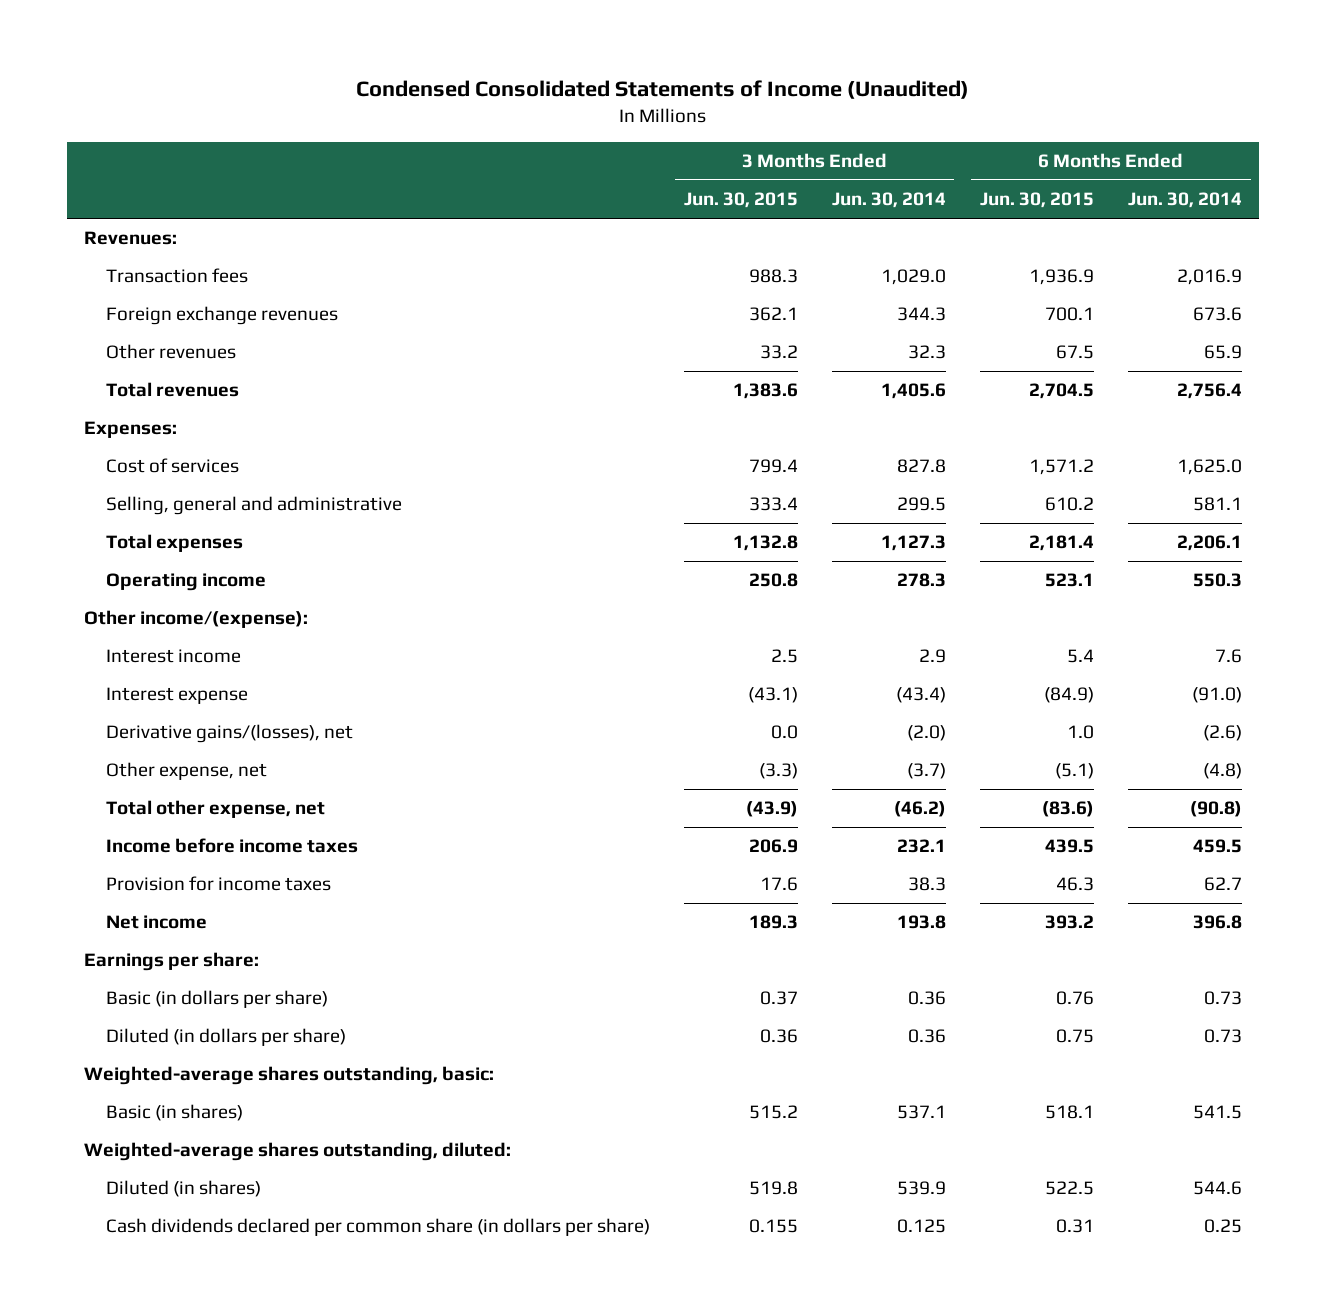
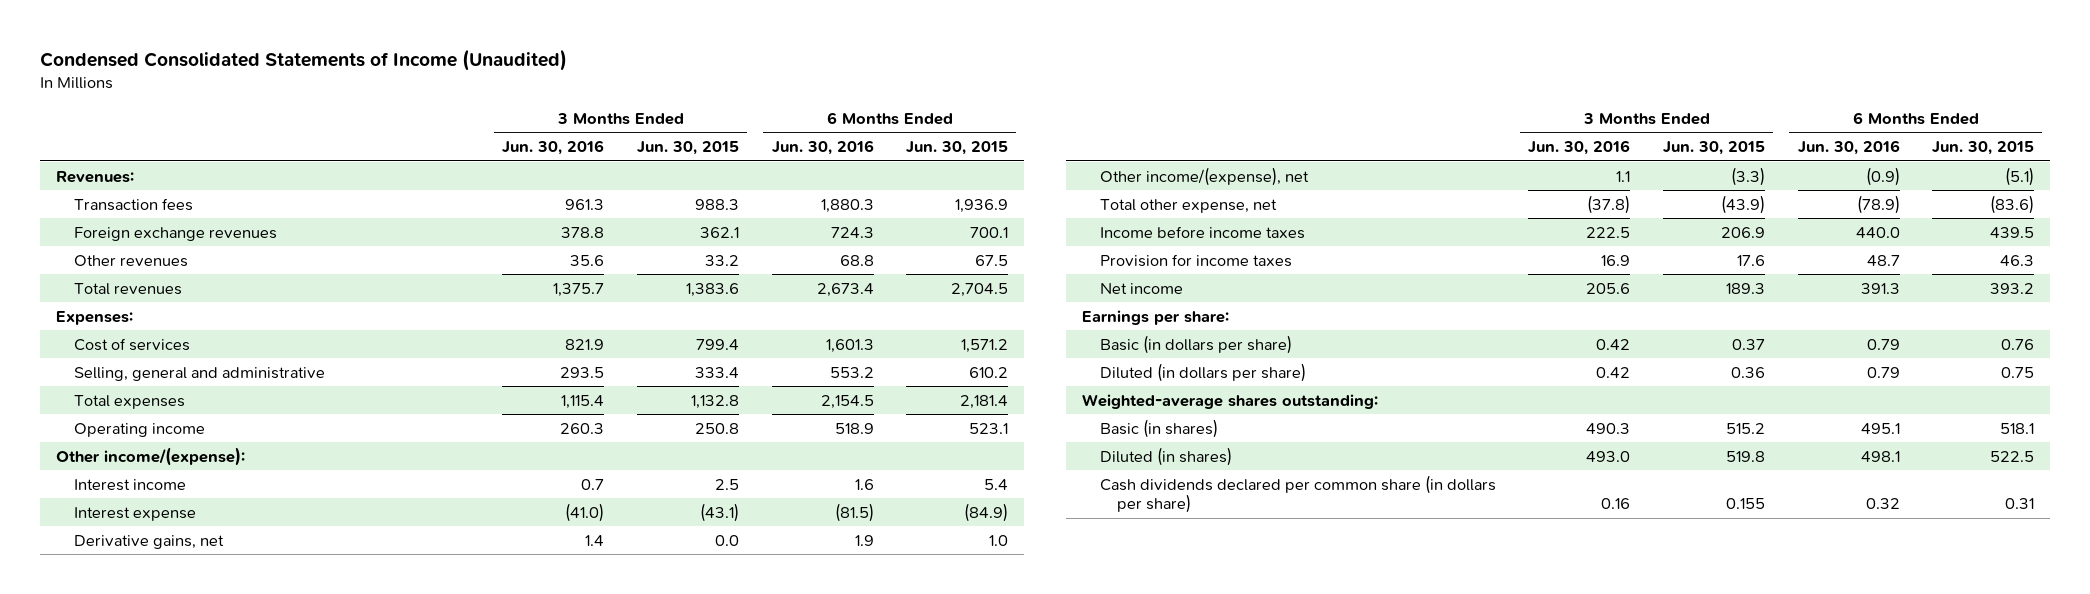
[831,192,946,209] Jun. 30, 2014 -> none
[1128,192,1243,209] Jun. 30, 2014 -> none
none -> [502,140,605,156] Jun. 30, 2016
none -> [771,140,874,156] Jun. 30, 2016
[105,724,353,744] Derivative gains/(losses), net -> [73,534,224,549] Derivative gains, net
[105,762,267,781] Other expense, net -> [1099,166,1309,186] Other income/(expense), net
[83,1066,494,1086] Weighted-average shares outstanding, basic: -> [1082,393,1379,409] Weighted-average shares outstanding:
[83,1142,511,1162] Weighted-average shares outstanding, diluted: -> none

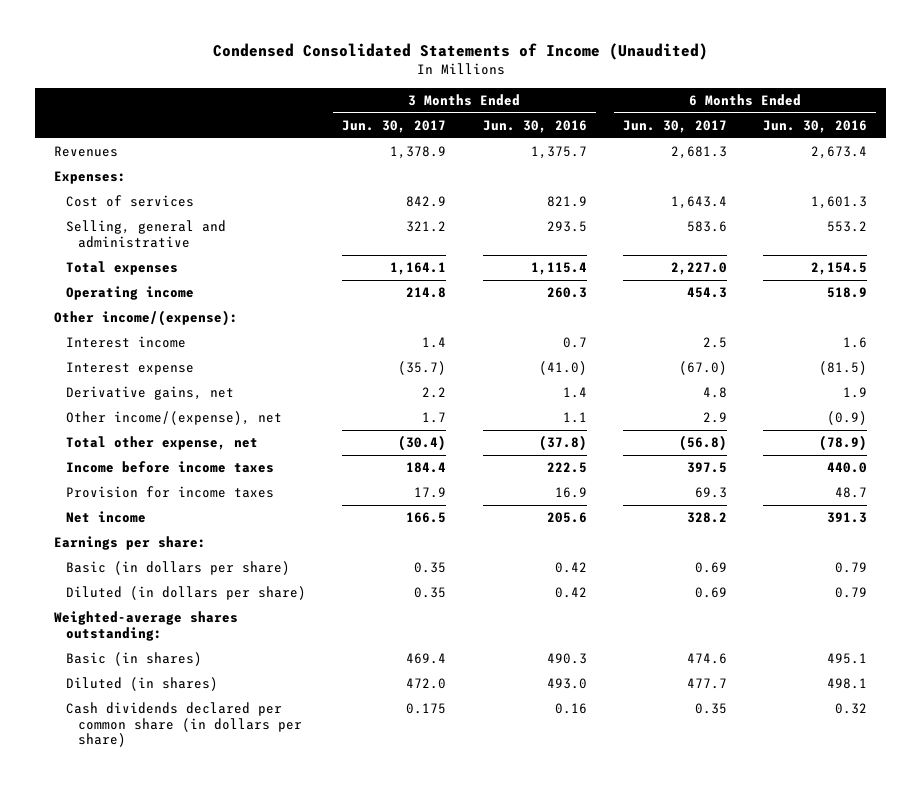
[637,141,740,156] Jun. 30, 2015 -> none
[906,141,1009,156] Jun. 30, 2015 -> none
none -> [342,120,447,134] Jun. 30, 2017
none -> [622,120,727,134] Jun. 30, 2017
[56,170,135,183] Revenues: -> none
[73,197,193,211] Transaction fees -> none
[73,226,277,241] Foreign exchange revenues -> none
[73,254,188,267] Other revenues -> none
[73,282,182,295] Total revenues -> [53,146,118,158] Revenues

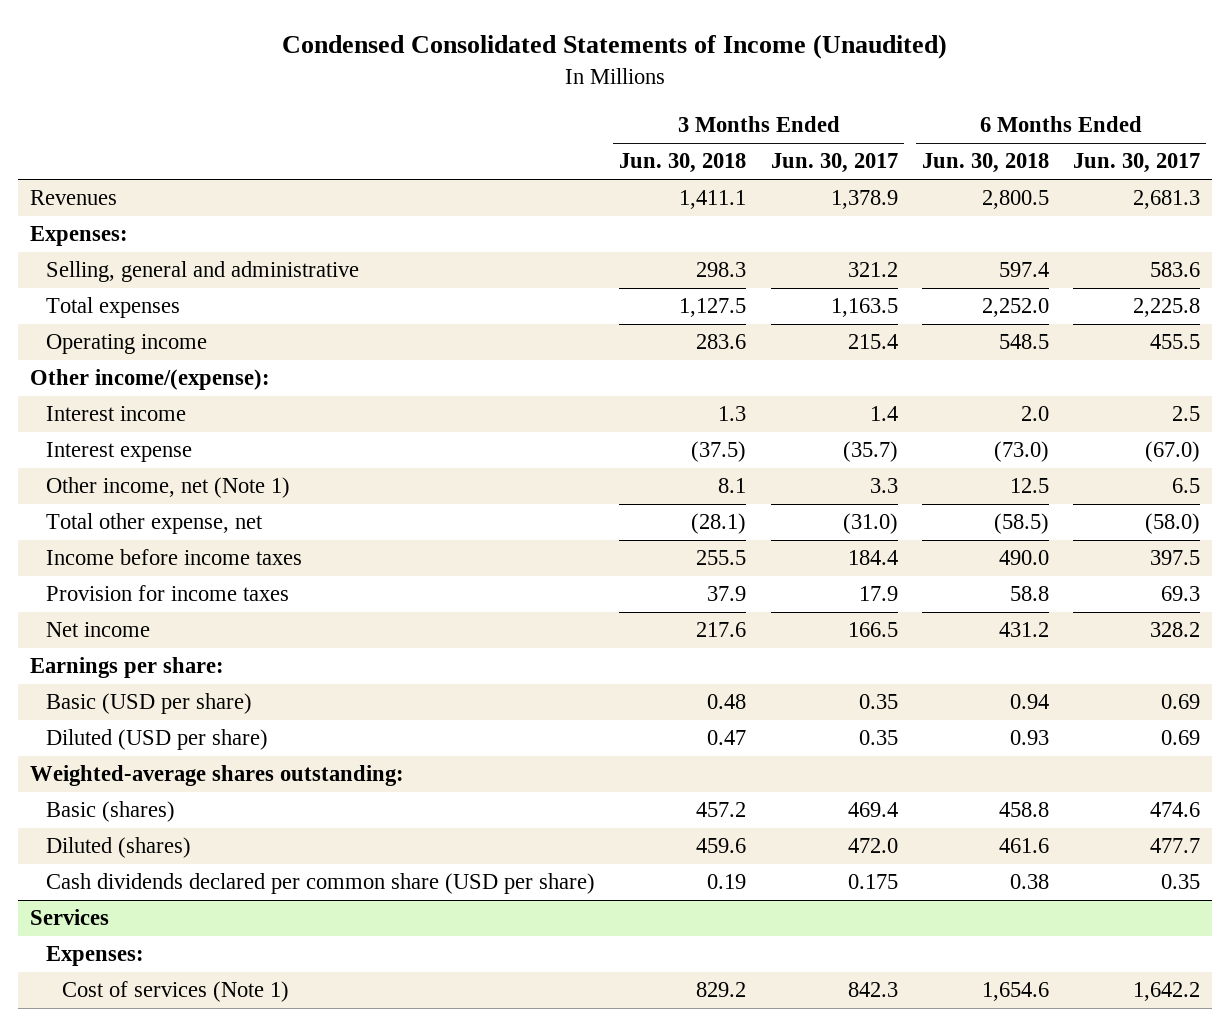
[482,120,587,134] Jun. 30, 2016 -> none
[763,120,868,134] Jun. 30, 2016 -> none
none -> [619,153,747,174] Jun. 30, 2018
none -> [921,153,1049,174] Jun. 30, 2018
[65,195,194,208] Cost of services -> none
[390,262,447,276] 1,164.1 -> [830,298,898,318] 1,163.5
[670,262,727,276] 2,227.0 -> [1133,298,1201,318] 2,225.8
[406,287,447,299] 214.8 -> [847,334,898,350] 215.4
[686,287,727,299] 454.3 -> [1150,334,1201,350] 455.5
[65,386,234,401] Derivative gains, net -> none
[65,411,282,426] Other income/(expense), net -> [46,477,291,499] Other income, net (Note 1)
[422,412,447,424] 1.7 -> [869,478,898,494] 3.3
[702,412,727,424] 2.9 -> [1172,478,1201,494] 6.5
[398,435,447,452] (30.4) -> [842,513,898,535] (31.0)
[678,435,727,452] (56.8) -> [1145,513,1201,535] (58.0)
[65,561,290,576] Basic (in dollars per share) -> [46,693,253,715] Basic (USD per share)
[65,586,306,601] Diluted (in dollars per share) -> [46,729,269,751] Diluted (USD per share)
[65,652,202,667] Basic (in shares) -> [46,801,176,823] Basic (shares)
[65,677,218,692] Diluted (in shares) -> [46,837,192,859] Diluted (shares)
[65,702,302,748] Cash dividends declared per common share (in dollars per share) -> [46,873,596,895] Cash dividends declared per common share (USD per share)
none -> [30,909,110,926] Services
none -> [46,946,145,967] Expenses:
none -> [62,981,290,1003] Cost of services (Note 1)

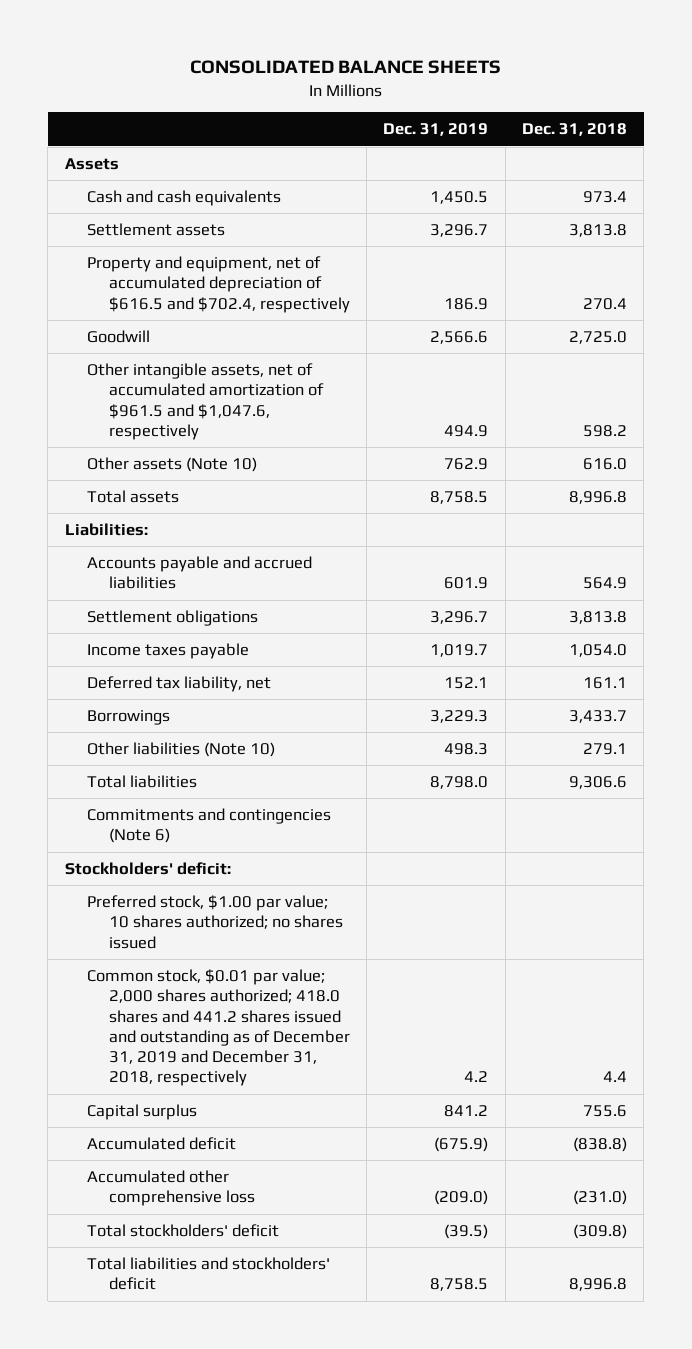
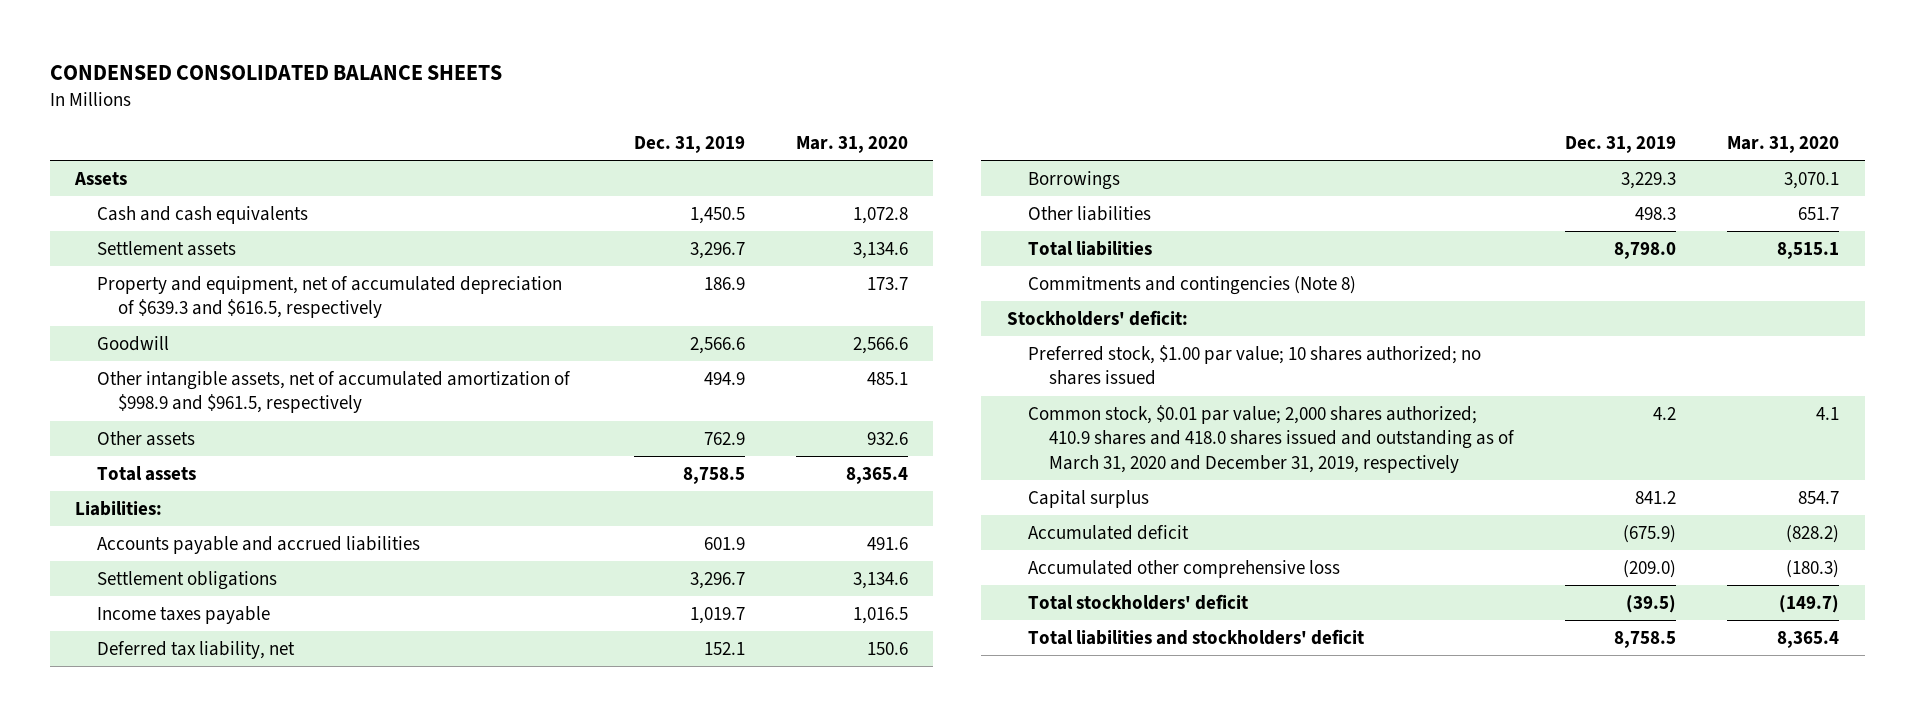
[189,60,501,75] CONSOLIDATED BALANCE SHEETS -> [49,64,502,80] CONDENSED CONSOLIDATED BALANCE SHEETS
[522,123,628,137] Dec. 31, 2018 -> none
none -> [795,135,908,153] Mar. 31, 2020
[86,256,350,313] Property and equipment, net of accumulated depreciation of $616.5 and $702.4, respectively -> [96,275,562,319] Property and equipment, net of accumulated depreciation of $639.3 and $616.5, respectively
[86,363,324,440] Other intangible assets, net of accumulated amortization of $961.5 and $1,047.6, respectively -> [96,370,571,414] Other intangible assets, net of accumulated amortization of $998.9 and $961.5, respectively
[86,457,257,473] Other assets (Note 10) -> [96,430,195,446] Other assets
[86,742,275,758] Other liabilities (Note 10) -> [1028,205,1152,221] Other liabilities
[86,808,331,844] Commitments and contingencies (Note 6) -> [1028,275,1357,295] Commitments and contingencies (Note 8)
[86,969,350,1087] Common stock, $0.01 par value; 2,000 shares authorized; 418.0 shares and 441.2 shares issued and outstanding as of December 31, 2019 and December 31, 2018, respectively -> [1028,404,1516,473] Common stock, $0.01 par value; 2,000 shares authorized; 410.9 shares and 418.0 shares issued and outstanding as of March 31, 2020 and December 31, 2019, respectively

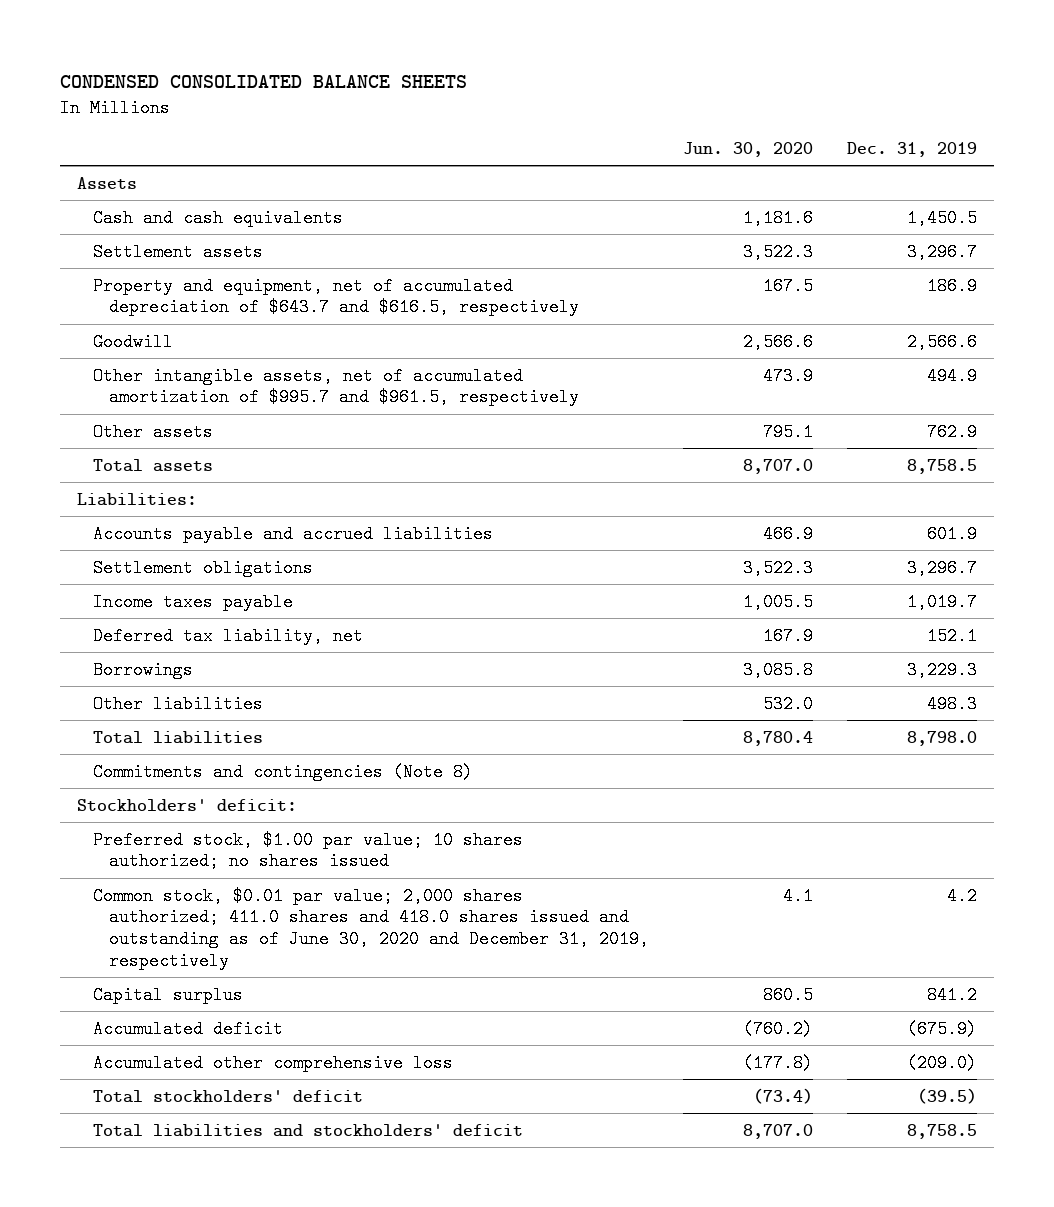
[795,135,908,153] Mar. 31, 2020 -> none
none -> [683,141,814,157] Jun. 30, 2020
[96,275,562,319] Property and equipment, net of accumulated depreciation of $639.3 and $616.5, respectively -> [92,276,579,317] Property and equipment, net of accumulated depreciation of $643.7 and $616.5, respectively
[96,370,571,414] Other intangible assets, net of accumulated amortization of $998.9 and $961.5, respectively -> [92,366,579,407] Other intangible assets, net of accumulated amortization of $995.7 and $961.5, respectively
[1028,404,1516,473] Common stock, $0.01 par value; 2,000 shares authorized; 410.9 shares and 418.0 shares issued and outstanding as of March 31, 2020 and December 31, 2019, respectively -> [92,886,649,970] Common stock, $0.01 par value; 2,000 shares authorized; 411.0 shares and 418.0 shares issued and outstanding as of June 30, 2020 and December 31, 2019, respectively

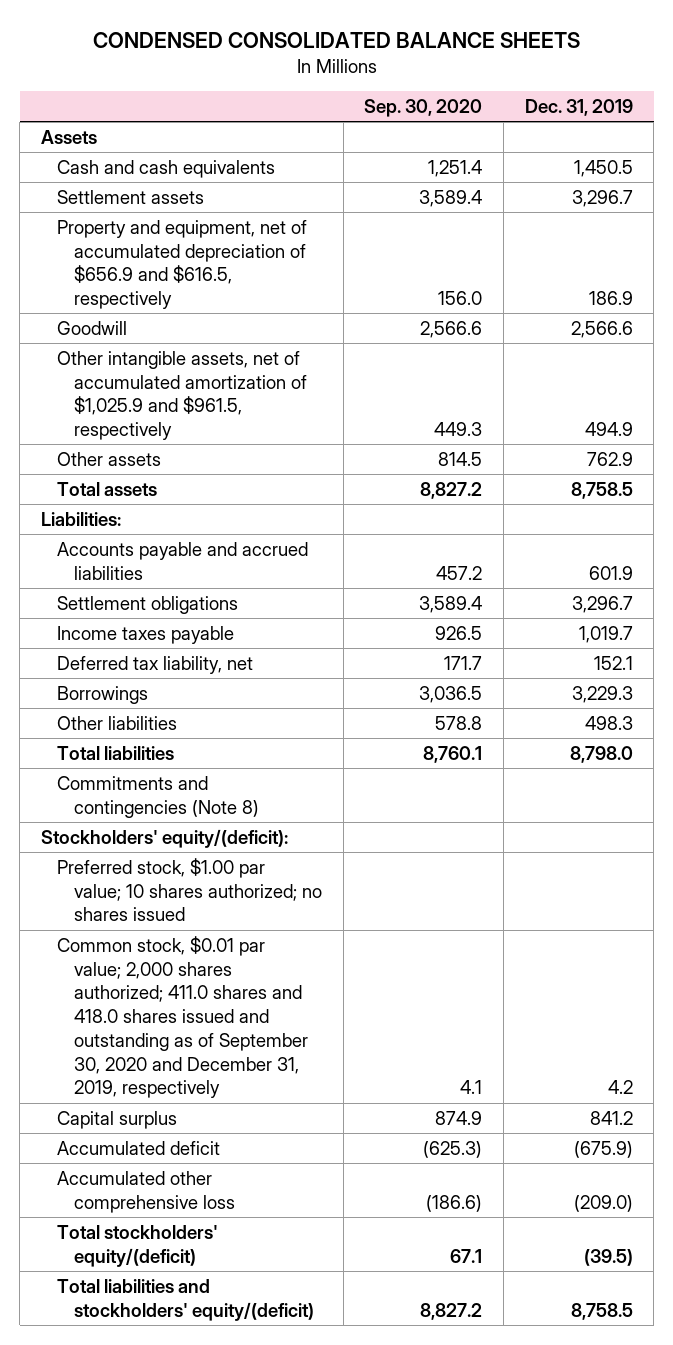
[683,141,814,157] Jun. 30, 2020 -> none
none -> [364,98,483,117] Sep. 30, 2020
[92,276,579,317] Property and equipment, net of accumulated depreciation of $643.7 and $616.5, respectively -> [57,219,308,310] Property and equipment, net of accumulated depreciation of $656.9 and $616.5, respectively
[92,366,579,407] Other intangible assets, net of accumulated amortization of $995.7 and $961.5, respectively -> [57,350,308,441] Other intangible assets, net of accumulated amortization of $1,025.9 and $961.5, respectively
[76,798,297,811] Stockholders' deficit: -> [40,828,288,848] Stockholders' equity/(deficit):
[92,886,649,970] Common stock, $0.01 par value; 2,000 shares authorized; 411.0 shares and 418.0 shares issued and outstanding as of June 30, 2020 and December 31, 2019, respectively -> [57,935,309,1099] Common stock, $0.01 par value; 2,000 shares authorized; 411.0 shares and 418.0 shares issued and outstanding as of September 30, 2020 and December 31, 2019, respectively
[92,1089,363,1103] Total stockholders' deficit -> [57,1224,219,1267] Total stockholders' equity/(deficit)
[92,1123,523,1137] Total liabilities and stockholders' deficit -> [57,1278,315,1321] Total liabilities and stockholders' equity/(deficit)

